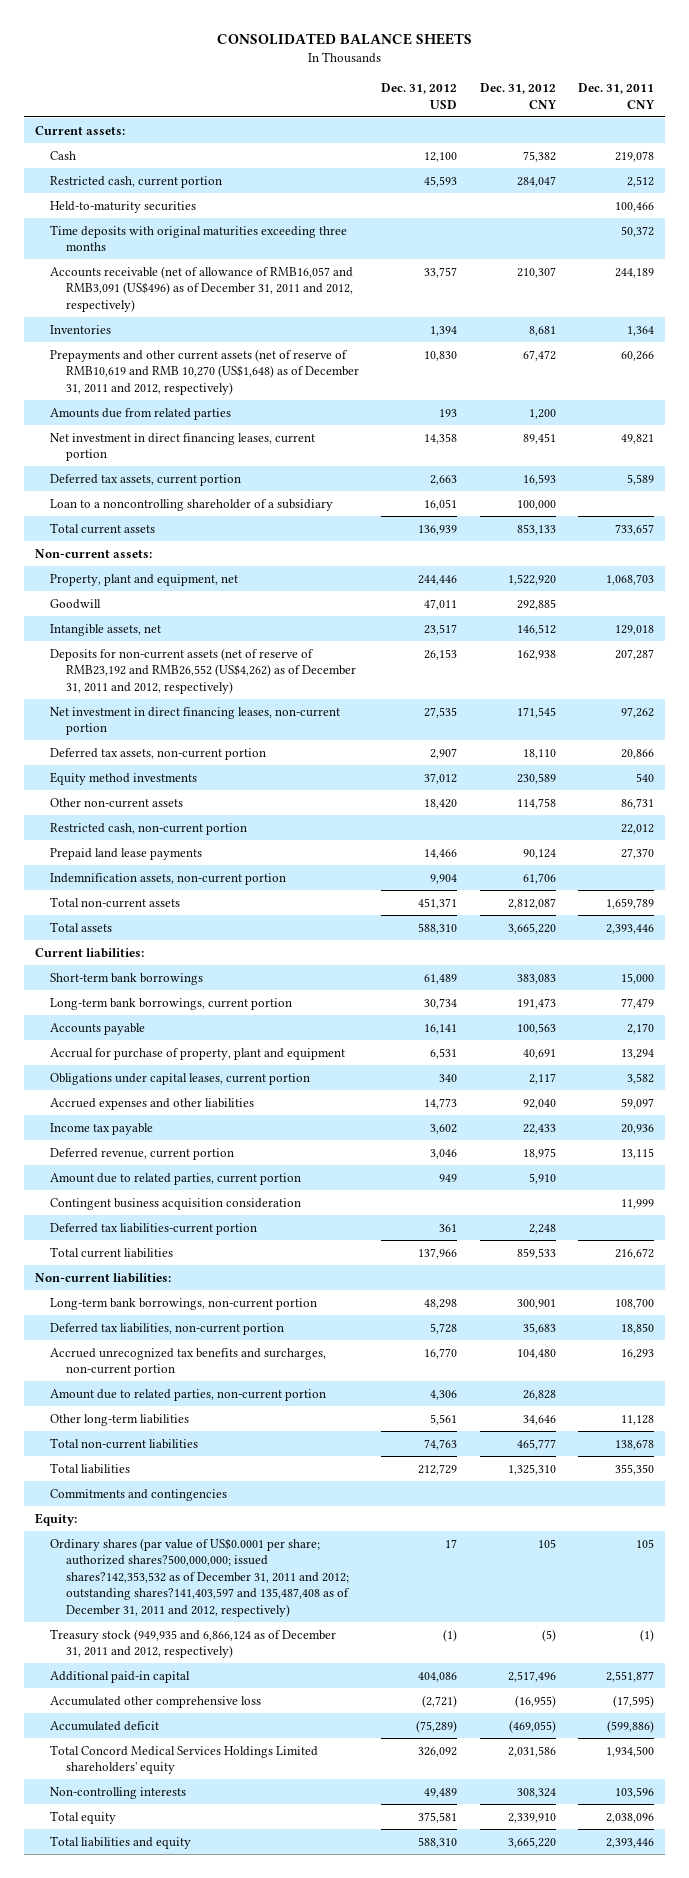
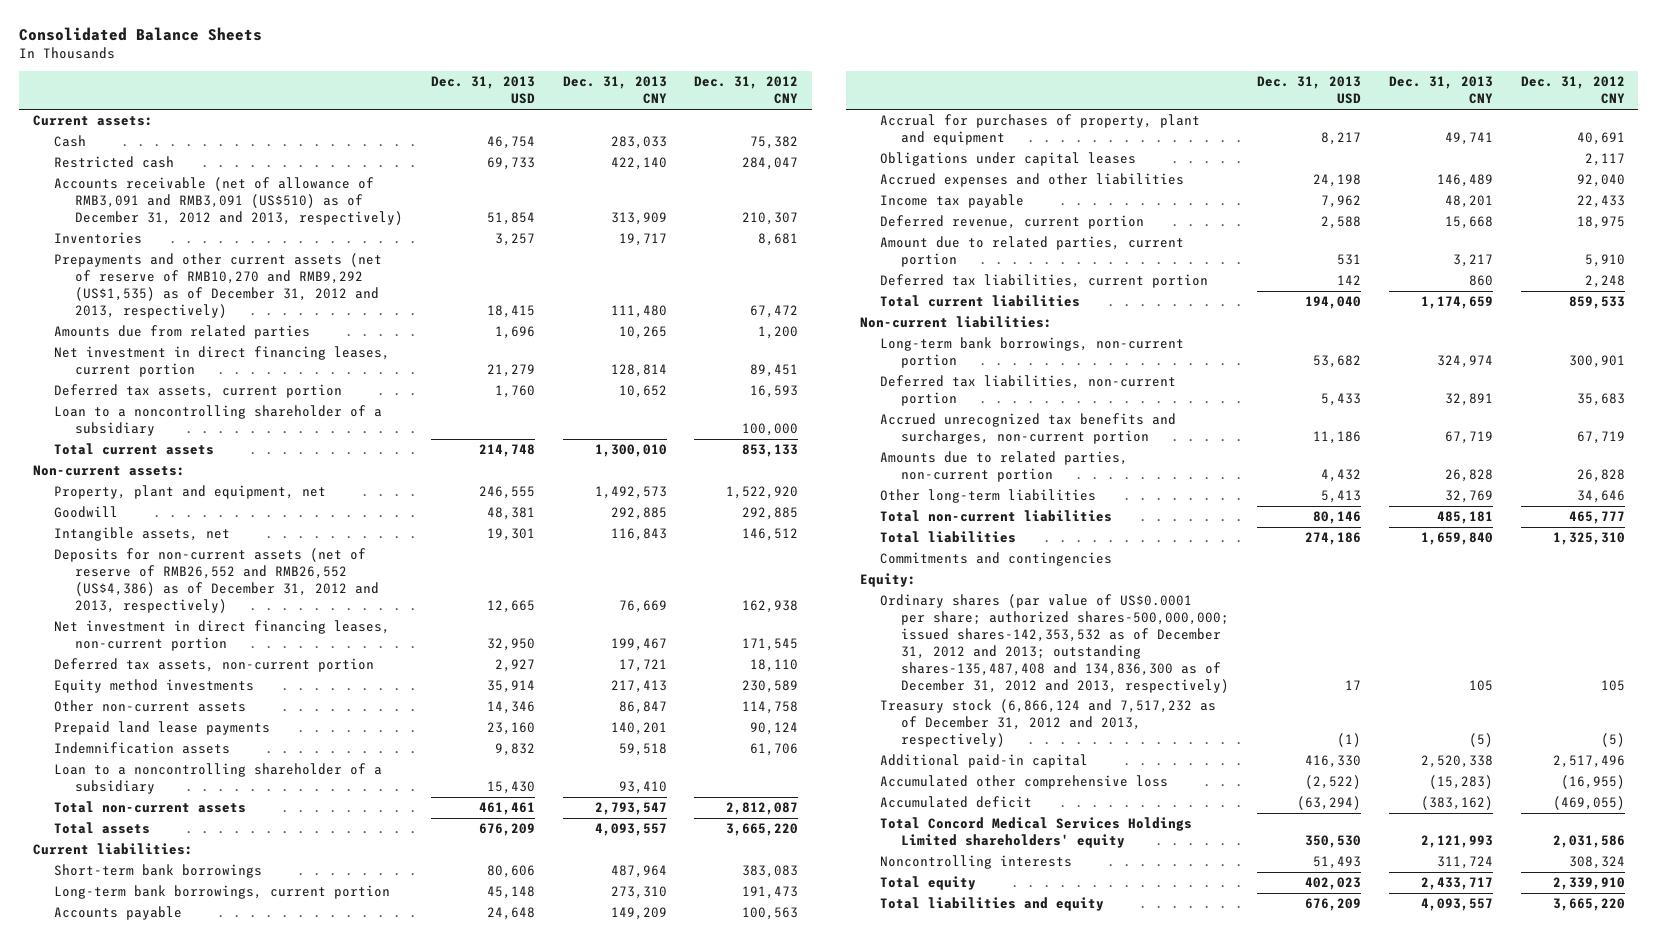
[216,33,472,46] CONSOLIDATED BALANCE SHEETS -> [19,27,263,42] Consolidated Balance Sheets
[381,83,458,109] Dec. 31, 2012 USD -> none
[578,83,656,109] Dec. 31, 2011 CNY -> none
none -> [430,76,535,105] Dec. 31, 2013 USD
none -> [562,76,667,105] Dec. 31, 2013 CNY
[50,200,197,213] Held-to-maturity securities -> none
[50,224,348,252] Time deposits with original maturities exceeding three months -> none
[50,175,223,188] Restricted cash, current portion -> [54,156,175,169] Restricted cash
[50,265,354,312] Accounts receivable (net of allowance of RMB16,057 and RMB3,091 (US$496) as of December 31, 2011 and 2012, respectively) -> [54,177,404,225] Accounts receivable (net of allowance of RMB3,091 and RMB3,091 (US$510) as of December 31, 2012 and 2013, respectively)
[50,348,359,395] Prepayments and other current assets (net of reserve of RMB10,619 and RMB 10,270 (US$1,648) as of December 31, 2011 and 2012, respectively) -> [54,253,383,318] Prepayments and other current assets (net of reserve of RMB10,270 and RMB9,292 (US$1,535) as of December 31, 2012 and 2013, respectively)
[50,647,356,694] Deposits for non-current assets (net of reserve of RMB23,192 and RMB26,552 (US$4,262) as of December 31, 2011 and 2012, respectively) -> [54,548,380,613] Deposits for non-current assets (net of reserve of RMB26,552 and RMB26,552 (US$4,386) as of December 31, 2012 and 2013, respectively)
[50,822,248,835] Restricted cash, non-current portion -> none
[50,872,287,885] Indemnification assets, non-current portion -> [54,742,231,755] Indemnification assets
none -> [54,763,383,794] Loan to a noncontrolling shareholder of a subsidiary
[50,1047,346,1060] Accrual for purchase of property, plant and equipment -> [880,114,1201,145] Accrual for purchases of property, plant and equipment
[50,1072,311,1085] Obligations under capital leases, current portion -> [880,152,1137,167] Obligations under capital leases
[50,1197,302,1210] Contingent business acquisition consideration -> none
[50,1222,258,1235] Deferred tax liabilities-current portion -> [880,274,1209,289] Deferred tax liabilities, current portion
[516,1348,556,1359] 104,480 -> [1576,430,1625,444] 67,719
[50,1388,327,1401] Amount due to related parties, non-current portion -> [880,451,1129,482] Amounts due to related parties, non-current portion
[50,1537,350,1617] Ordinary shares (par value of US$0.0001 per share; authorized shares?500,000,000; issued shares?142,353,532 as of December 31, 2011 and 2012; outstanding shares?141,403,597 and 135,487,408 as of December 31, 2011 and 2012, respectively) -> [880,594,1230,693] Ordinary shares (par value of US$0.0001 per share; authorized shares-500,000,000; issued shares-142,353,532 as of December 31, 2012 and 2013; outstanding shares-135,487,408 and 134,836,300 as of December 31, 2012 and 2013, respectively)
[50,1628,337,1659] Treasury stock (949,935 and 6,866,124 as of December 31, 2011 and 2012, respectively) -> [880,699,1217,747] Treasury stock (6,866,124 and 7,517,232 as of December 31, 2012 and 2013, respectively)
[50,1786,187,1799] Non-controlling interests -> [880,855,1073,870] Noncontrolling interests

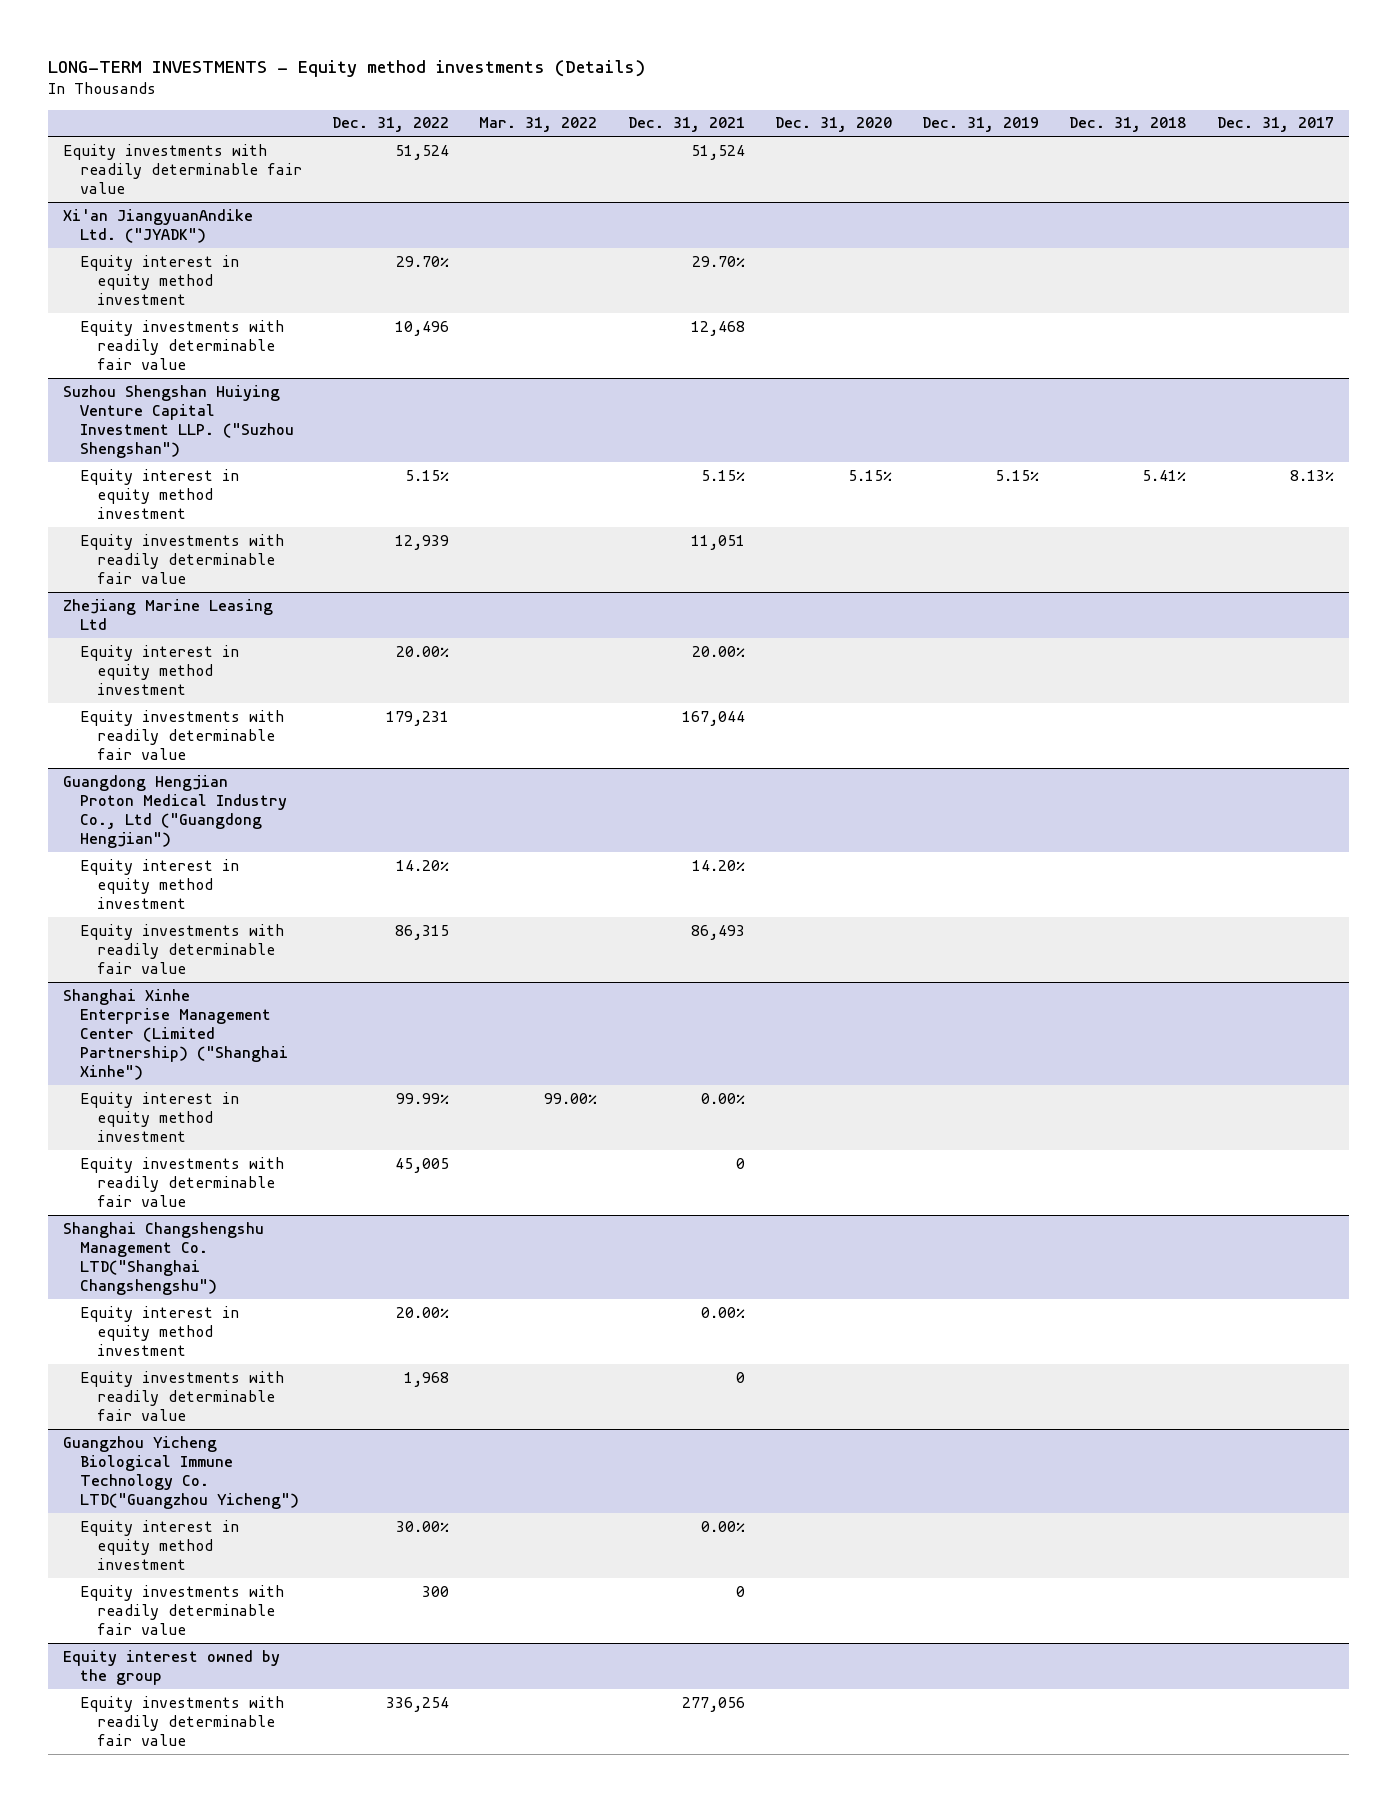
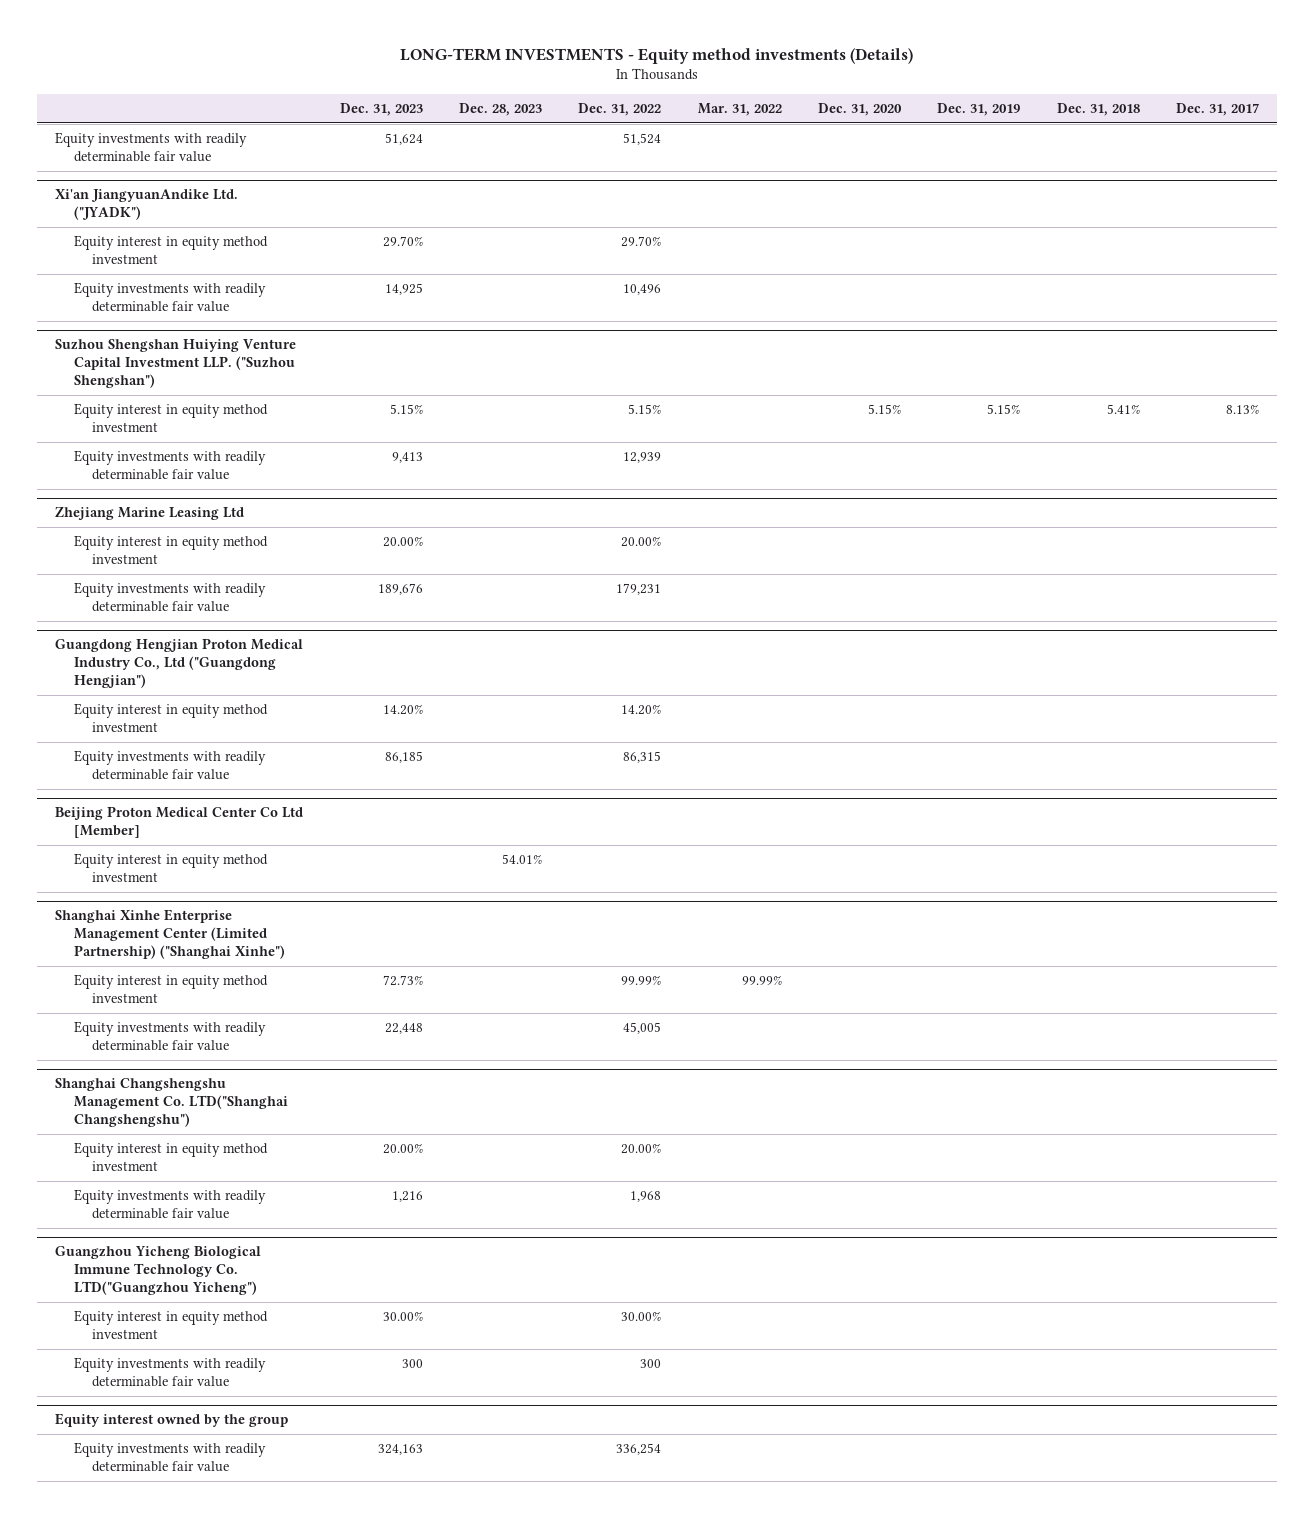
[627,117,745,133] Dec. 31, 2021 -> none
none -> [339,102,423,116] Dec. 31, 2023
none -> [459,102,543,116] Dec. 28, 2023
none -> [55,806,304,839] Beijing Proton Medical Center Co Ltd [Member]
none -> [73,853,268,883] Equity interest in equity method investment
[544,1092,598,1104] 99.00% -> [741,975,782,986] 99.99%

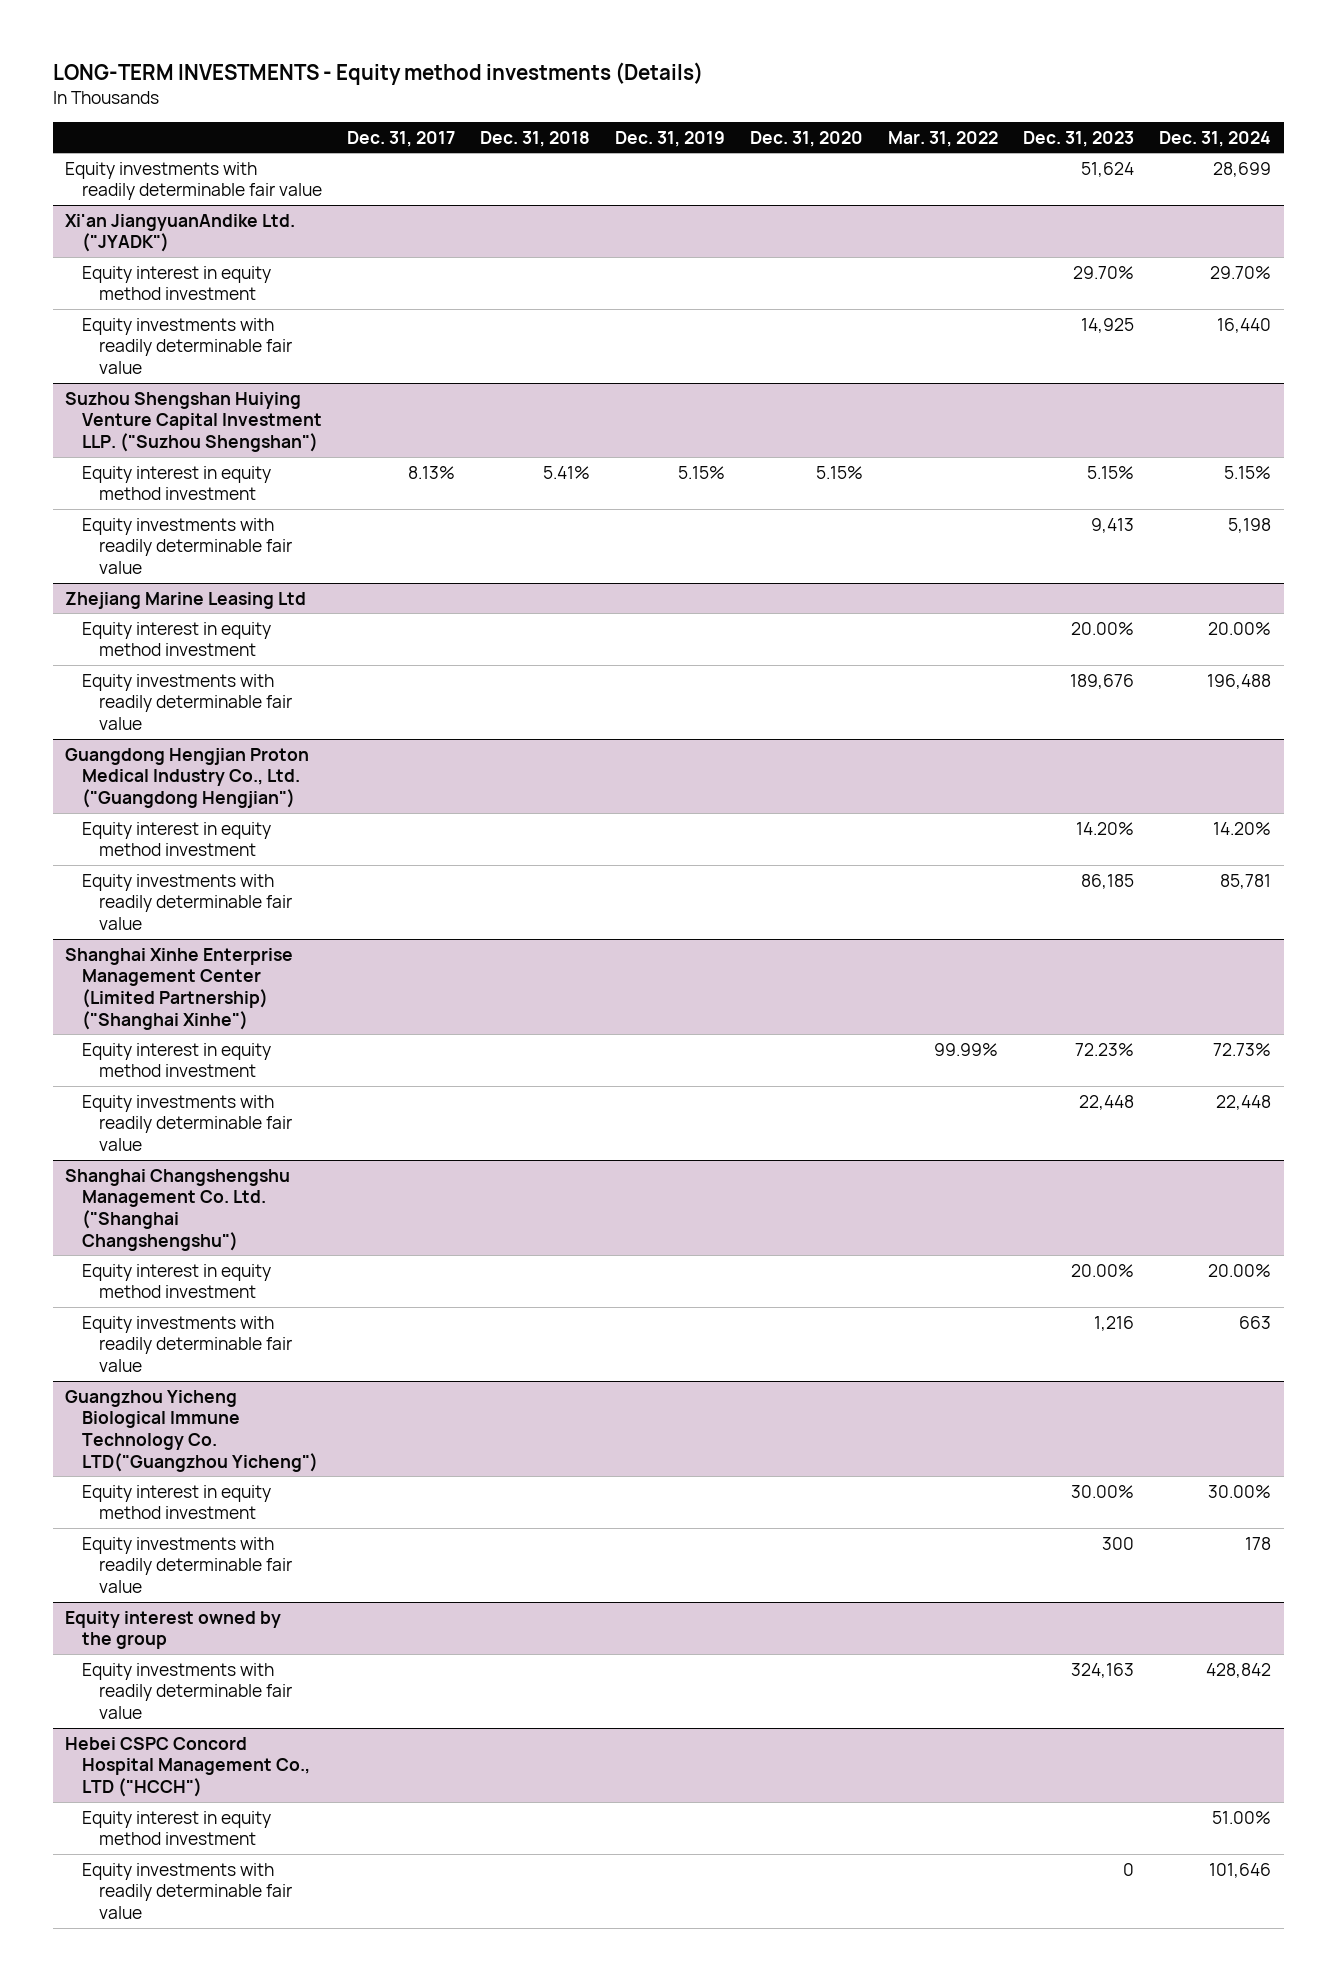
[459,102,543,116] Dec. 28, 2023 -> none
[578,102,662,116] Dec. 31, 2022 -> none
none -> [1159,130,1272,147] Dec. 31, 2024
[55,638,304,689] Guangdong Hengjian Proton Medical Industry Co., Ltd ("Guangdong Hengjian") -> [65,747,310,808] Guangdong Hengjian Proton Medical Industry Co., Ltd. ("Guangdong Hengjian")
[55,806,304,839] Beijing Proton Medical Center Co Ltd [Member] -> none
[73,853,268,883] Equity interest in equity method investment -> none
[382,975,423,987] 72.73% -> [1075,1042,1135,1056] 72.23%
[55,1078,288,1128] Shanghai Changshengshu Management Co. LTD("Shanghai Changshengshu") -> [65,1168,291,1251] Shanghai Changshengshu Management Co. Ltd. ("Shanghai Changshengshu")
none -> [65,1736,311,1797] Hebei CSPC Concord Hospital Management Co., LTD ("HCCH")
none -> [82,1810,272,1846] Equity interest in equity method investment
none -> [82,1862,292,1919] Equity investments with readily determinable fair value

